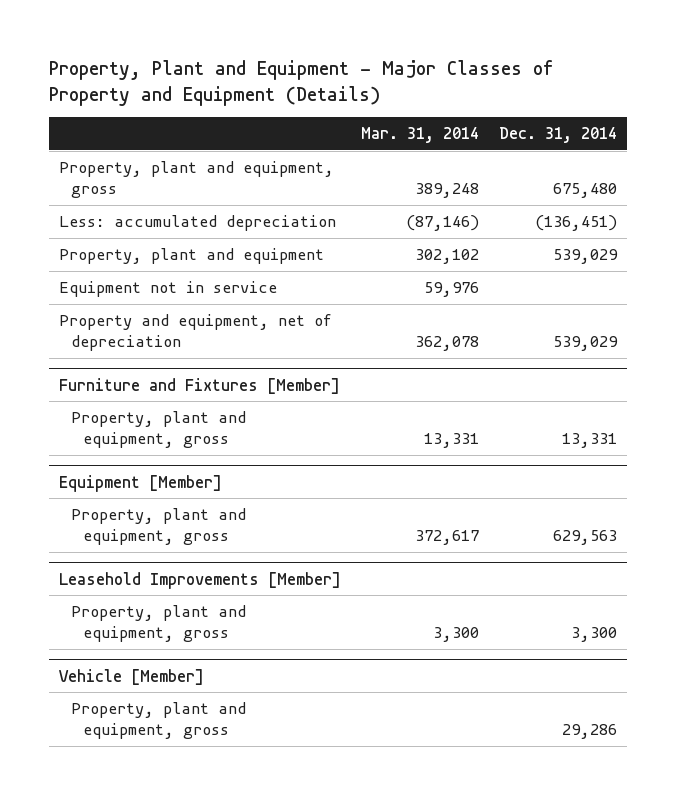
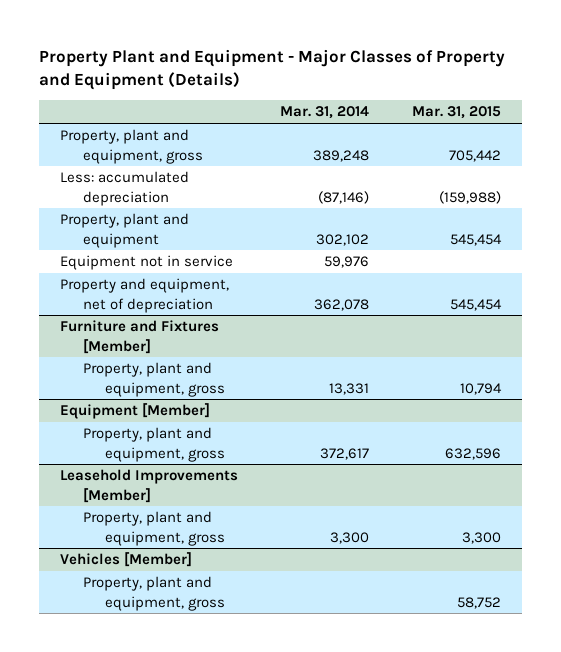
[49,59,555,106] Property, Plant and Equipment - Major Classes of Property and Equipment (Details) -> [39,49,506,91] Property Plant and Equipment - Major Classes of Property and Equipment (Details)
[499,127,618,144] Dec. 31, 2014 -> none
none -> [411,106,501,120] Mar. 31, 2015
[59,668,205,685] Vehicle [Member] -> [60,552,193,568] Vehicles [Member]

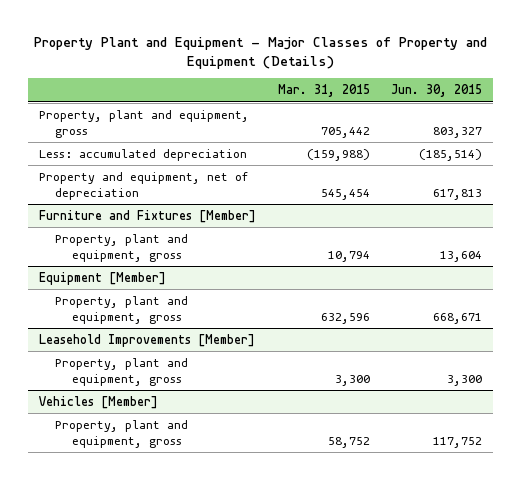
[280,106,370,120] Mar. 31, 2014 -> none
none -> [391,84,483,98] Jun. 30, 2015
[60,213,190,248] Property, plant and equipment -> none
[60,255,234,271] Equipment not in service -> none

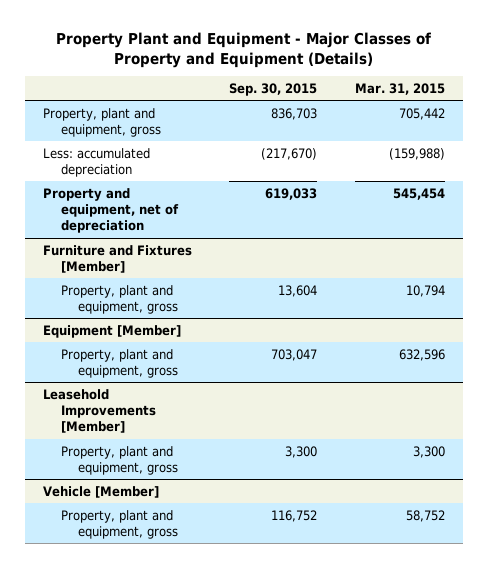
[391,84,483,98] Jun. 30, 2015 -> none
none -> [229,82,318,96] Sep. 30, 2015
[38,395,158,409] Vehicles [Member] -> [43,485,160,498] Vehicle [Member]

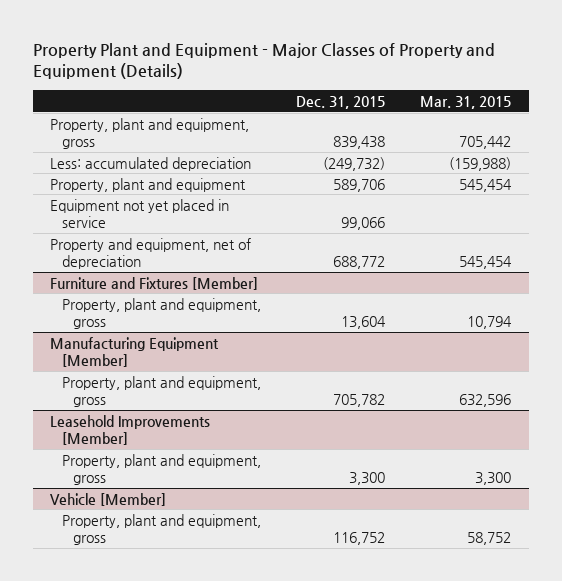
[229,82,318,96] Sep. 30, 2015 -> none
none -> [296,95,386,109] Dec. 31, 2015
none -> [50,177,247,192] Property, plant and equipment
none -> [50,198,230,228] Equipment not yet placed in service
[43,324,182,338] Equipment [Member] -> [50,336,220,367] Manufacturing Equipment [Member]

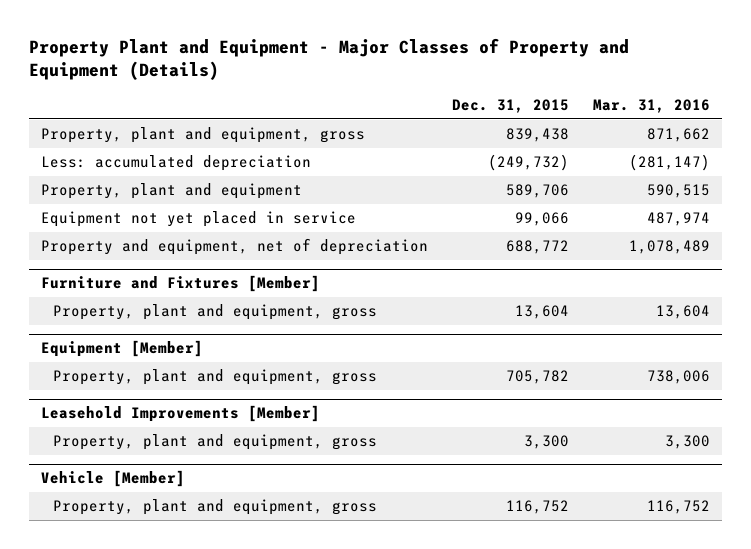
[420,95,512,109] Mar. 31, 2015 -> none
none -> [593,99,711,114] Mar. 31, 2016
[50,336,220,367] Manufacturing Equipment [Member] -> [41,340,204,358] Equipment [Member]

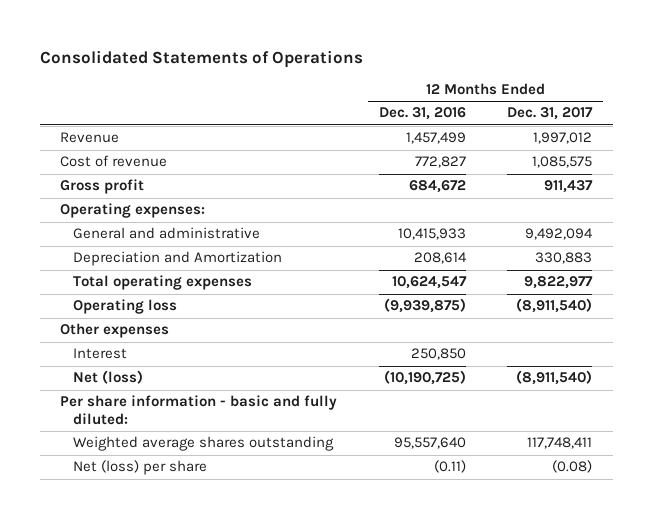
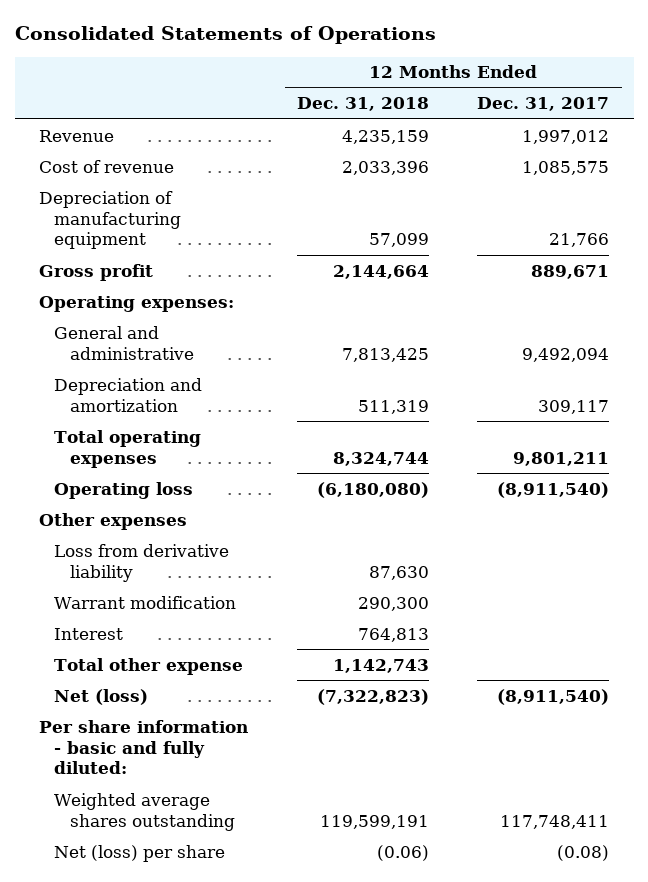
[378,107,466,121] Dec. 31, 2016 -> none
none -> [296,97,429,112] Dec. 31, 2018
none -> [38,190,182,250] Depreciation of manufacturing equipment
[544,180,594,194] 911,437 -> [531,264,610,279] 889,671
[73,251,283,267] Depreciation and Amortization -> [54,377,203,412] Depreciation and amortization
[535,252,593,265] 330,883 -> [538,399,610,414] 309,117
[524,276,594,290] 9,822,977 -> [513,451,610,466] 9,801,211
none -> [54,543,230,582] Loss from derivative liability
none -> [54,595,237,609] Warrant modification
none -> [54,657,244,675] Total other expense

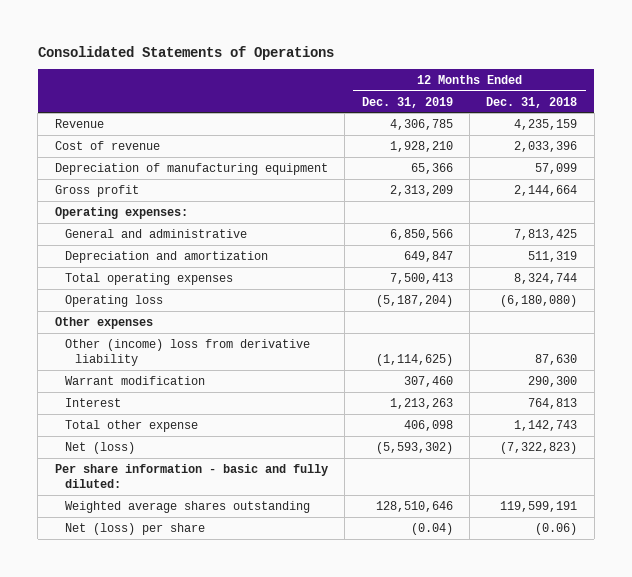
[477,97,610,112] Dec. 31, 2017 -> none
none -> [361,96,453,108] Dec. 31, 2019
[54,543,230,582] Loss from derivative liability -> [64,338,310,367] Other (income) loss from derivative liability

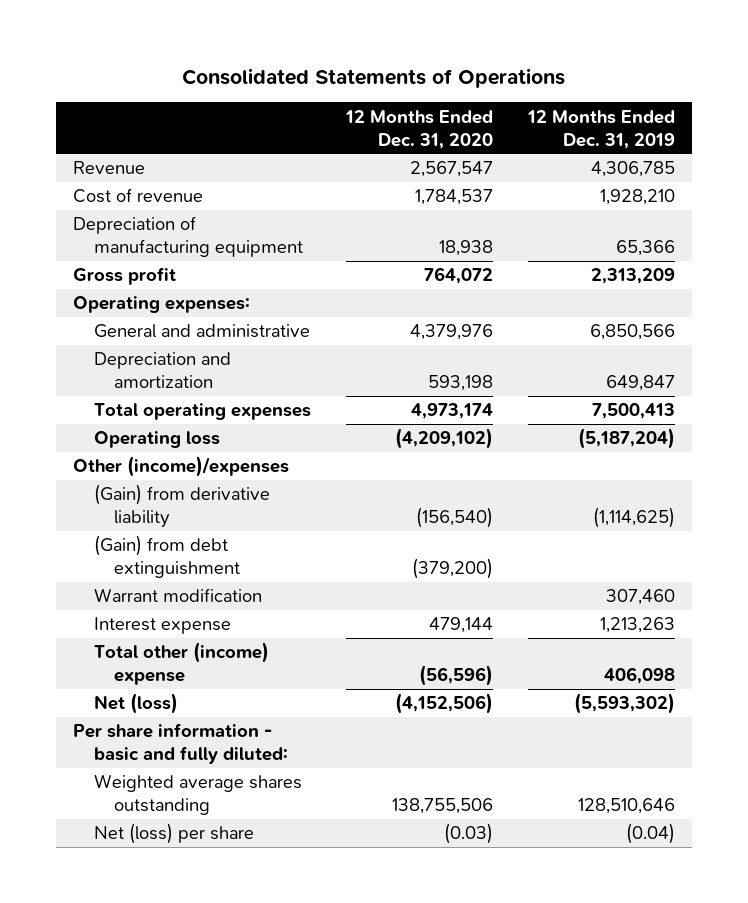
[486,96,578,108] Dec. 31, 2018 -> none
none -> [344,109,493,149] 12 Months Ended Dec. 31, 2020
[54,316,153,329] Other expenses -> [73,456,290,478] Other (income)/expenses
[64,338,310,367] Other (income) loss from derivative liability -> [93,484,270,529] (Gain) from derivative liability
none -> [93,535,241,579] (Gain) from debt extinguishment
[64,397,121,407] Interest -> [93,617,231,635] Interest expense
[64,419,198,432] Total other expense -> [93,642,269,686] Total other (income) expense

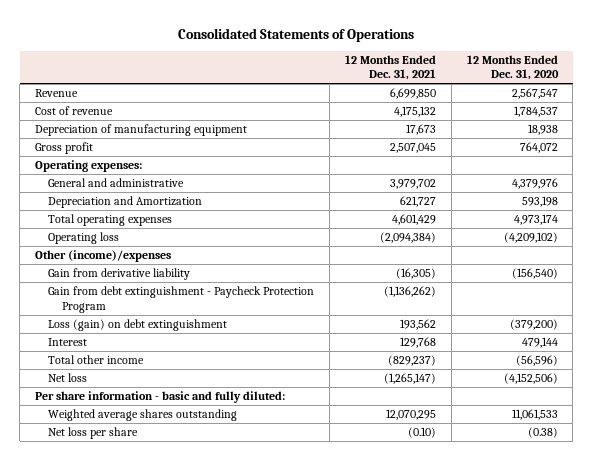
[526,109,675,149] 12 Months Ended Dec. 31, 2019 -> none
none -> [344,54,436,81] 12 Months Ended Dec. 31, 2021
[93,352,231,389] Depreciation and amortization -> [48,196,203,209] Depreciation and Amortization
[93,588,262,603] Warrant modification -> none
[93,484,270,529] (Gain) from derivative liability -> [48,268,191,281] Gain from derivative liability
none -> [48,286,315,313] Gain from debt extinguishment - Paycheck Protection Program
[93,535,241,579] (Gain) from debt extinguishment -> [48,319,228,332] Loss (gain) on debt extinguishment
[93,617,231,635] Interest expense -> [48,338,88,347] Interest
[93,642,269,686] Total other (income) expense -> [48,355,145,365] Total other income
[93,693,178,715] Net (loss) -> [48,373,88,383] Net loss
[391,798,493,815] 138,755,506 -> [511,409,558,421] 11,061,533
[93,823,254,845] Net (loss) per share -> [48,427,139,440] Net loss per share
[443,823,493,845] (0.03) -> [527,427,558,439] (0.38)

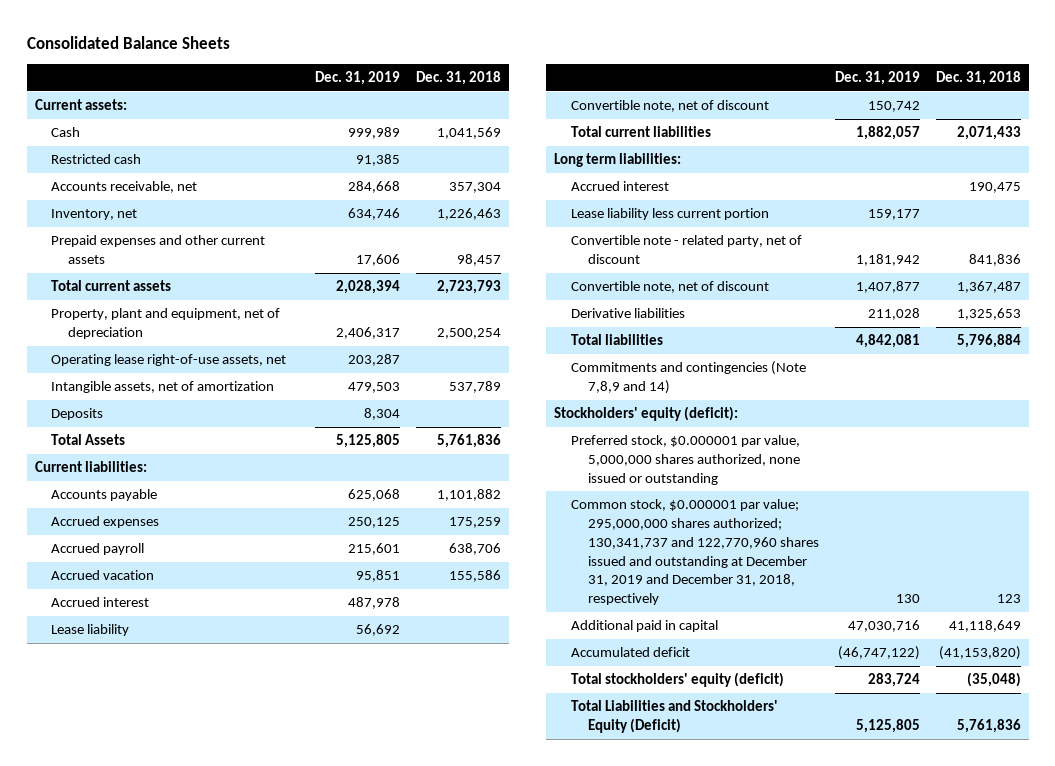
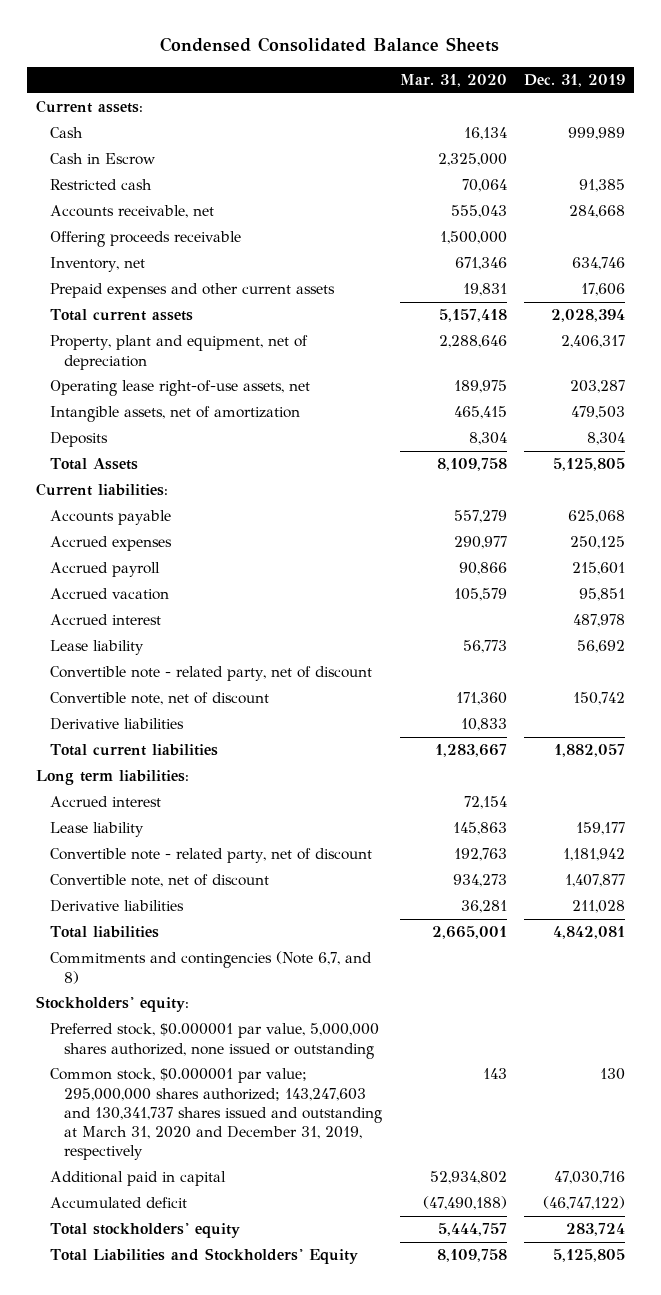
[26,36,230,50] Consolidated Balance Sheets -> [160,37,500,53] Condensed Consolidated Balance Sheets
[416,71,502,86] Dec. 31, 2018 -> none
none -> [399,74,507,88] Mar. 31, 2020
none -> [50,153,156,166] Cash in Escrow
none -> [50,231,242,248] Offering proceeds receivable
none -> [50,666,373,682] Convertible note - related party, net of discount
none -> [50,718,185,731] Derivative liabilities
[570,208,769,221] Lease liability less current portion -> [50,822,145,838] Lease liability
[570,361,806,394] Commitments and contingencies (Note 7,8,9 and 14) -> [50,951,373,984] Commitments and contingencies (Note 6,7, and 8)
[554,406,739,422] Stockholders' equity (deficit): -> [35,996,189,1013] Stockholders' equity:
[570,499,819,606] Common stock, $0.000001 par value; 295,000,000 shares authorized; 130,341,737 and 122,770,960 shares issued and outstanding at December 31, 2019 and December 31, 2018, respectively -> [50,1068,383,1161] Common stock, $0.000001 par value; 295,000,000 shares authorized; 143,247,603 and 130,341,737 shares issued and outstanding at March 31, 2020 and December 31, 2019, respectively
[570,672,784,688] Total stockholders' equity (deficit) -> [50,1223,241,1239] Total stockholders' equity
[570,700,778,733] Total Liabilities and Stockholders' Equity (Deficit) -> [50,1248,359,1265] Total Liabilities and Stockholders' Equity

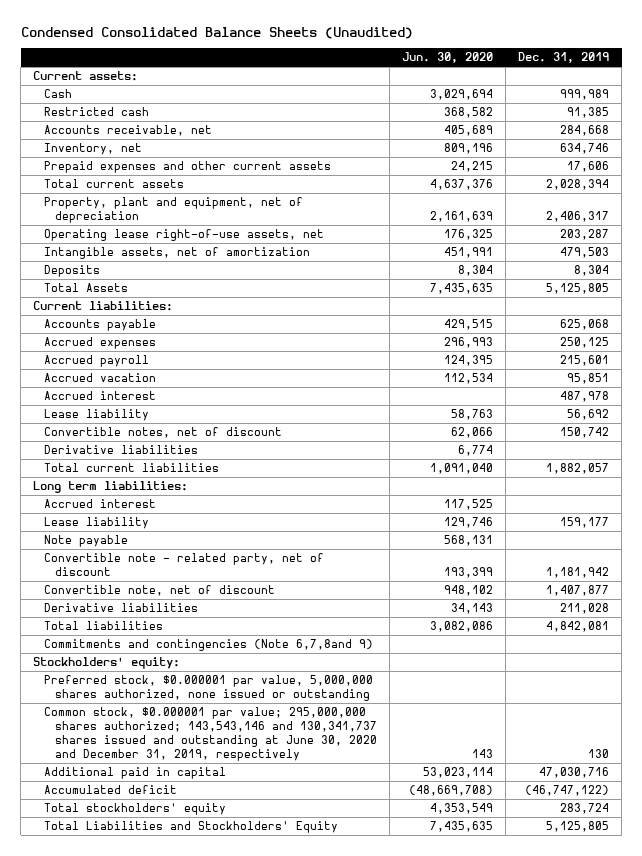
[160,37,500,53] Condensed Consolidated Balance Sheets -> [20,27,413,40] Condensed Consolidated Balance Sheets (Unaudited)
[399,74,507,88] Mar. 31, 2020 -> none
none -> [402,52,494,64] Jun. 30, 2020
[50,153,156,166] Cash in Escrow -> none
[50,231,242,248] Offering proceeds receivable -> none
[50,666,373,682] Convertible note - related party, net of discount -> none
[50,692,270,706] Convertible note, net of discount -> [44,427,283,439] Convertible notes, net of discount
none -> [44,535,129,548] Note payable
[50,951,373,984] Commitments and contingencies (Note 6,7, and 8) -> [44,639,374,652] Commitments and contingencies (Note 6,7,8and 9)
[50,1068,383,1161] Common stock, $0.000001 par value; 295,000,000 shares authorized; 143,247,603 and 130,341,737 shares issued and outstanding at March 31, 2020 and December 31, 2019, respectively -> [44,707,378,762] Common stock, $0.000001 par value; 295,000,000 shares authorized; 143,543,146 and 130,341,737 shares issued and outstanding at June 30, 2020 and December 31, 2019, respectively

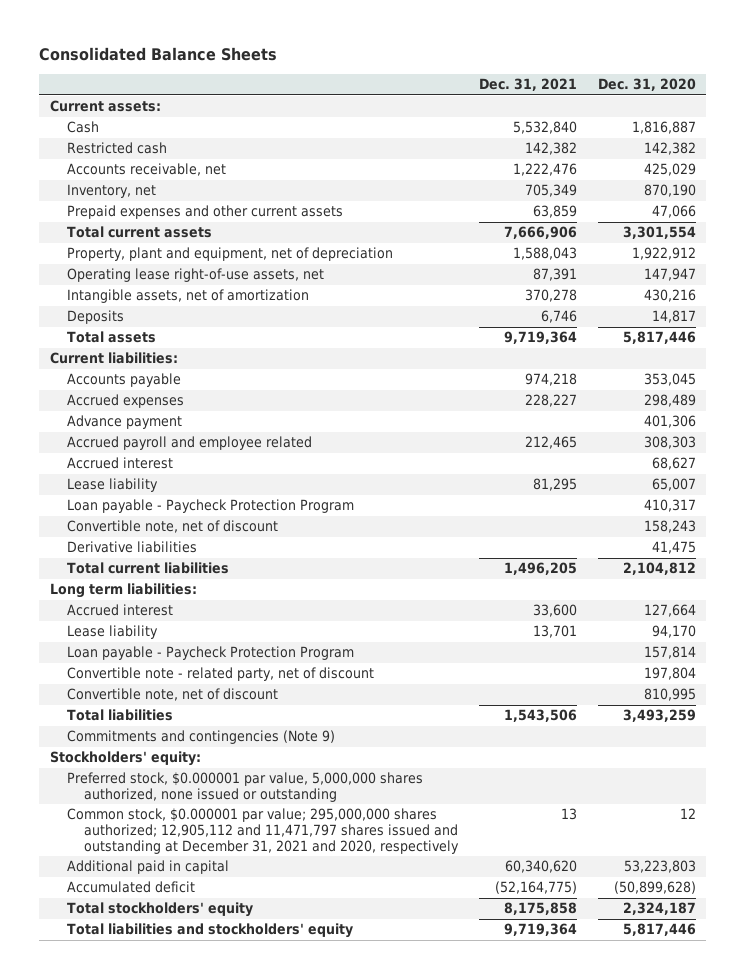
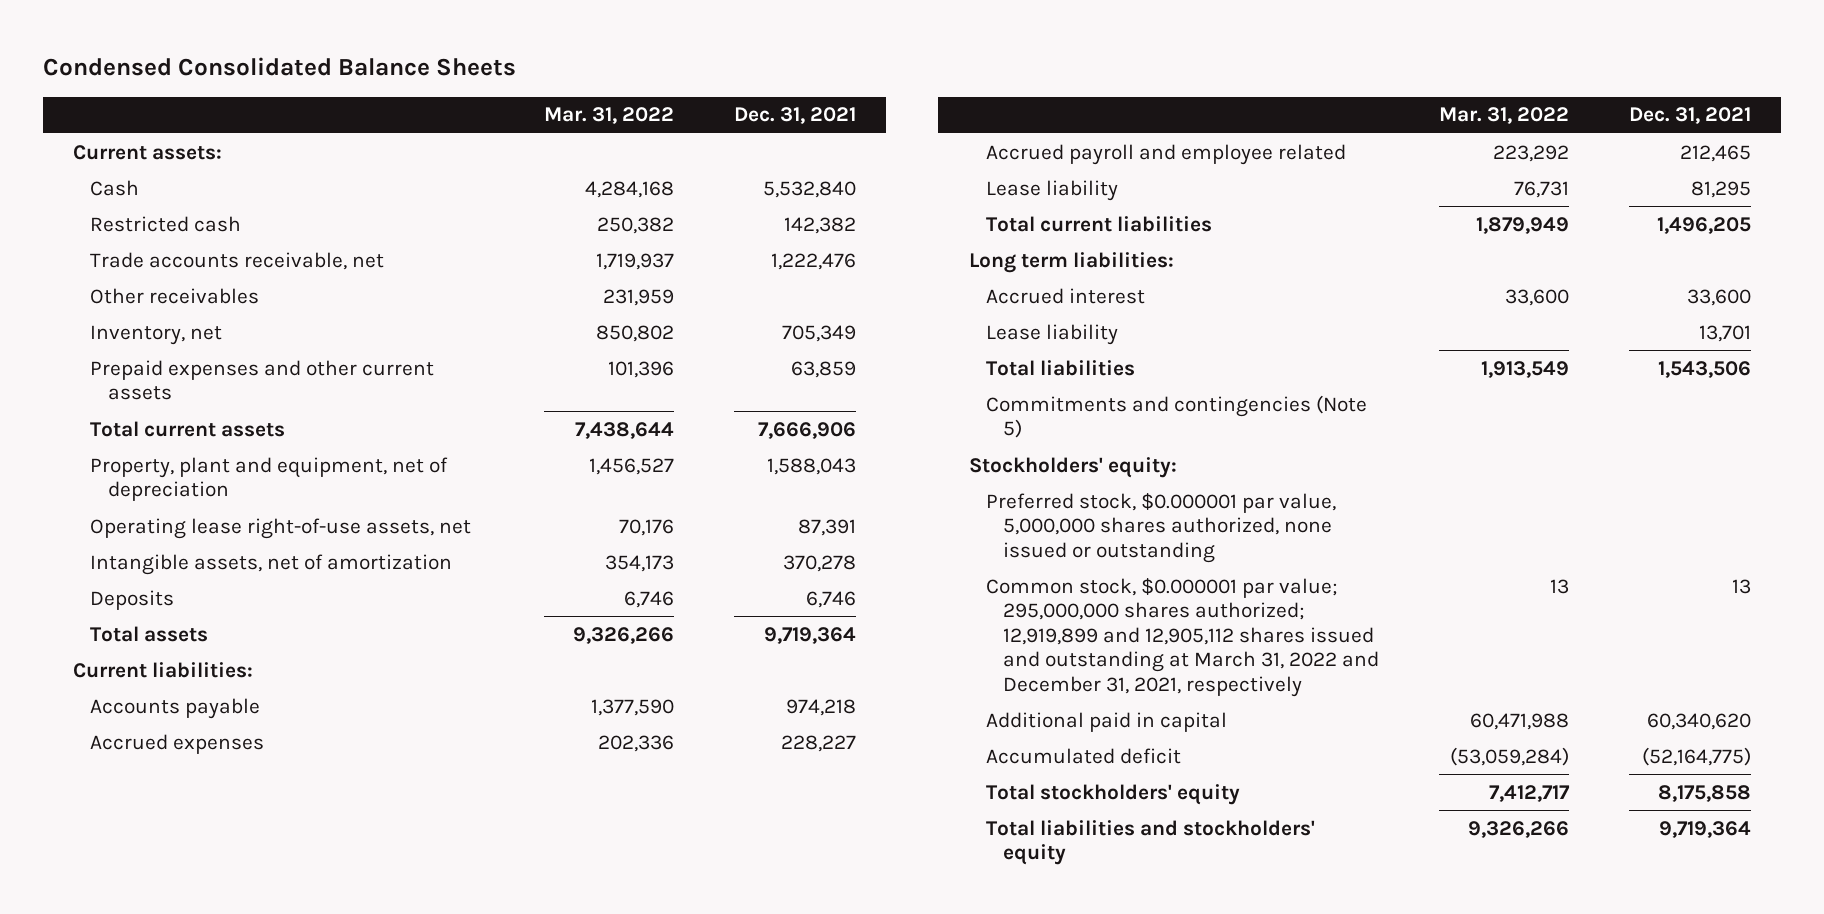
[39,47,278,62] Consolidated Balance Sheets -> [42,57,516,77] Condensed Consolidated Balance Sheets
[597,78,696,92] Dec. 31, 2020 -> none
none -> [543,107,674,125] Mar. 31, 2022
[67,163,227,177] Accounts receivable, net -> [90,251,385,270] Trade accounts receivable, net
none -> [90,287,260,304] Other receivables
[67,415,183,430] Advance payment -> none
[67,457,174,470] Accrued interest -> none
[67,499,355,514] Loan payable - Paycheck Protection Program -> none
[67,520,279,534] Convertible note, net of discount -> none
[67,541,198,554] Derivative liabilities -> none
[67,646,355,661] Loan payable - Paycheck Protection Program -> none
[67,667,375,682] Convertible note - related party, net of discount -> none
[67,688,279,702] Convertible note, net of discount -> none
[67,730,336,745] Commitments and contingencies (Note 9) -> [985,394,1367,439] Commitments and contingencies (Note 5)
[67,808,460,854] Common stock, $0.000001 par value; 295,000,000 shares authorized; 12,905,112 and 11,471,797 shares issued and outstanding at December 31, 2021 and 2020, respectively -> [985,577,1380,697] Common stock, $0.000001 par value; 295,000,000 shares authorized; 12,919,899 and 12,905,112 shares issued and outstanding at March 31, 2022 and December 31, 2021, respectively

